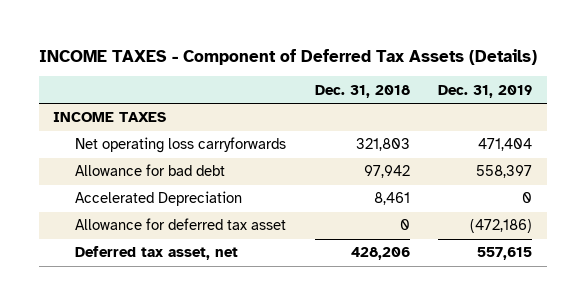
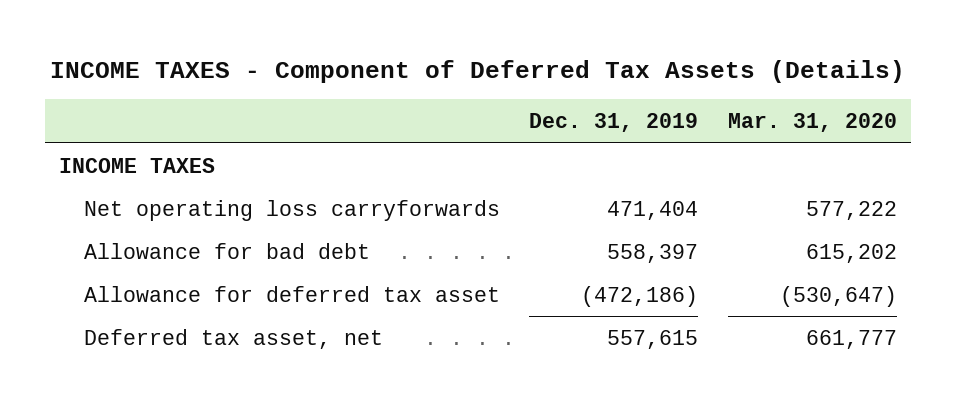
[314,84,410,98] Dec. 31, 2018 -> none
none -> [727,113,897,133] Mar. 31, 2020
[75,191,243,207] Accelerated Depreciation -> none

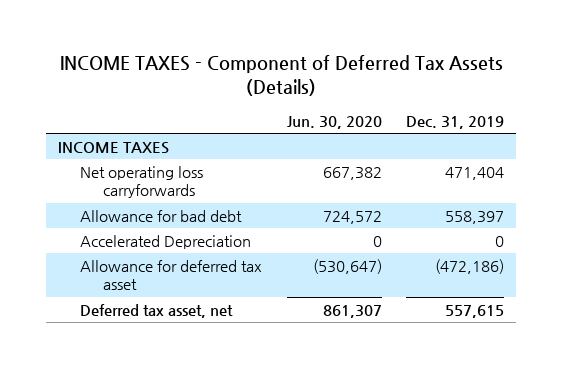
[727,113,897,133] Mar. 31, 2020 -> none
none -> [286,116,382,130] Jun. 30, 2020
none -> [80,234,252,249] Accelerated Depreciation

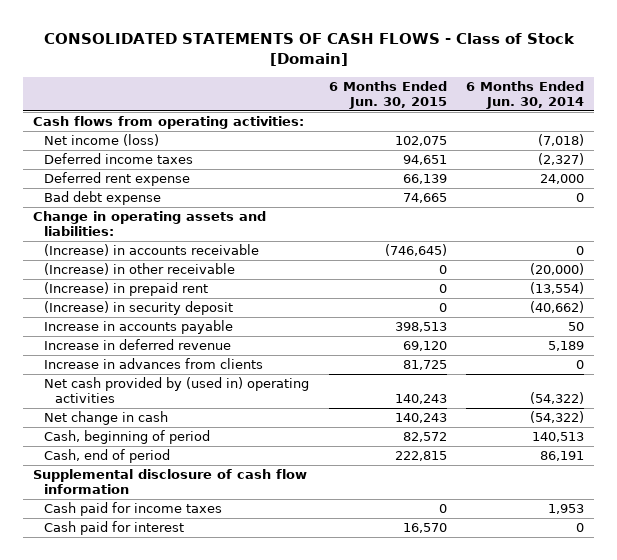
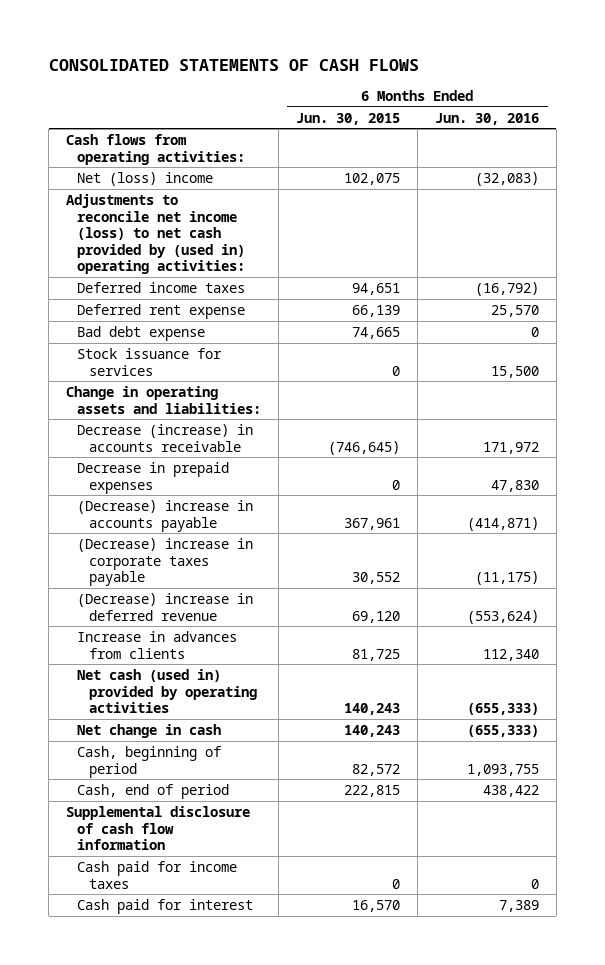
[43,32,575,66] CONSOLIDATED STATEMENTS OF CASH FLOWS - Class of Stock [Domain] -> [48,58,419,71] CONSOLIDATED STATEMENTS OF CASH FLOWS
[466,80,585,110] 6 Months Ended Jun. 30, 2014 -> none
none -> [434,112,539,125] Jun. 30, 2016
[44,134,160,147] Net income (loss) -> [77,172,214,187] Net (loss) income
none -> [65,194,246,275] Adjustments to reconcile net income (loss) to net cash provided by (used in) operating activities:
none -> [77,348,223,376] Stock issuance for services
[44,263,236,276] (Increase) in other receivable -> none
[44,282,209,297] (Increase) in prepaid rent -> none
[44,301,234,316] (Increase) in security deposit -> none
[44,244,260,257] (Increase) in accounts receivable -> [77,424,254,452] Decrease (increase) in accounts receivable
none -> [77,462,230,494] Decrease in prepaid expenses
[44,320,234,335] Increase in accounts payable -> [77,500,254,532] (Decrease) increase in accounts payable
[394,322,447,333] 398,513 -> [344,517,401,530] 367,961
none -> [77,538,254,587] (Decrease) increase in corporate taxes payable
[44,339,232,351] Increase in deferred revenue -> [77,593,254,621] (Decrease) increase in deferred revenue
[44,377,310,404] Net cash provided by (used in) operating activities -> [77,669,257,714] Net cash (used in) provided by operating activities

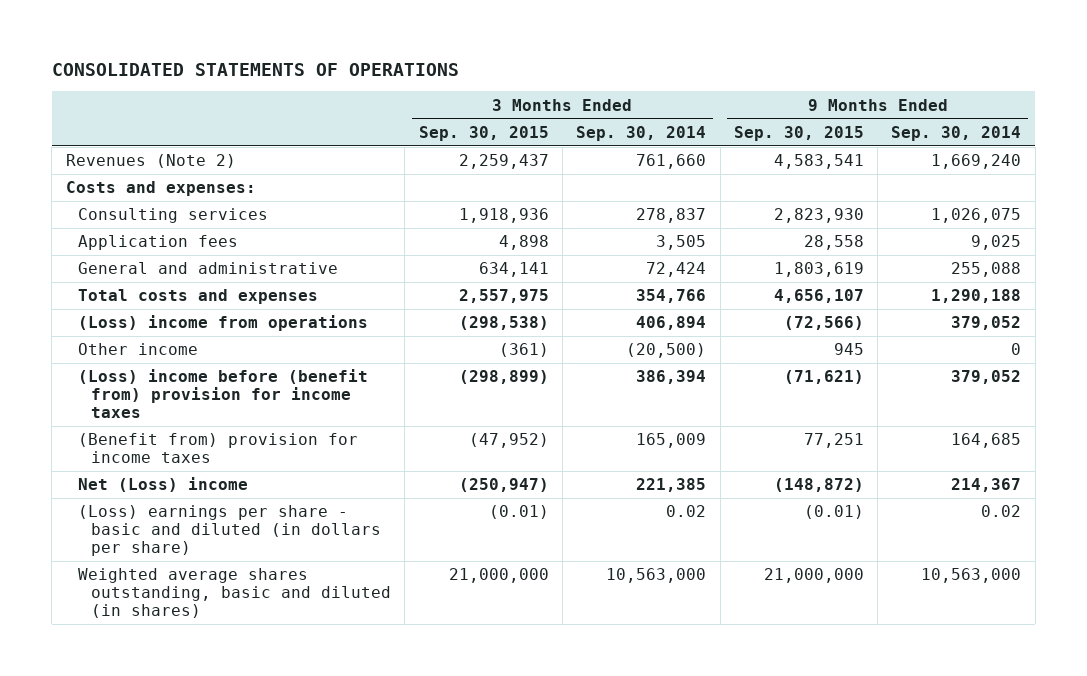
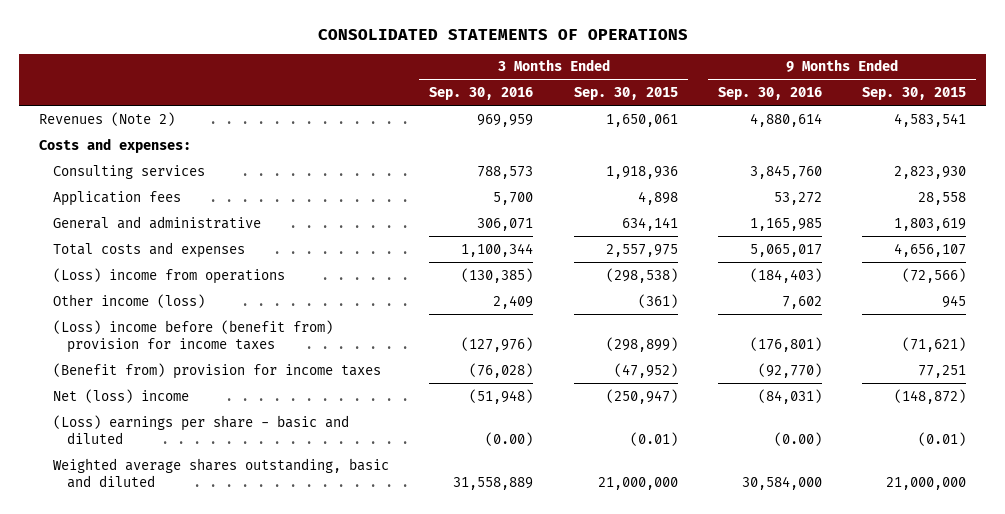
[576,125,707,141] Sep. 30, 2014 -> none
[891,125,1022,141] Sep. 30, 2014 -> none
none -> [429,86,534,100] Sep. 30, 2016
none -> [717,86,822,100] Sep. 30, 2016
[458,154,549,170] 2,259,437 -> [605,113,678,127] 1,650,061
[78,343,199,356] Other income -> [53,293,206,308] Other income (loss)
[78,477,249,493] Net (Loss) income -> [53,388,190,403] Net (loss) income
[78,505,382,557] (Loss) earnings per share - basic and diluted (in dollars per share) -> [53,414,350,445] (Loss) earnings per share - basic and diluted
[78,568,392,619] Weighted average shares outstanding, basic and diluted (in shares) -> [53,457,390,489] Weighted average shares outstanding, basic and diluted

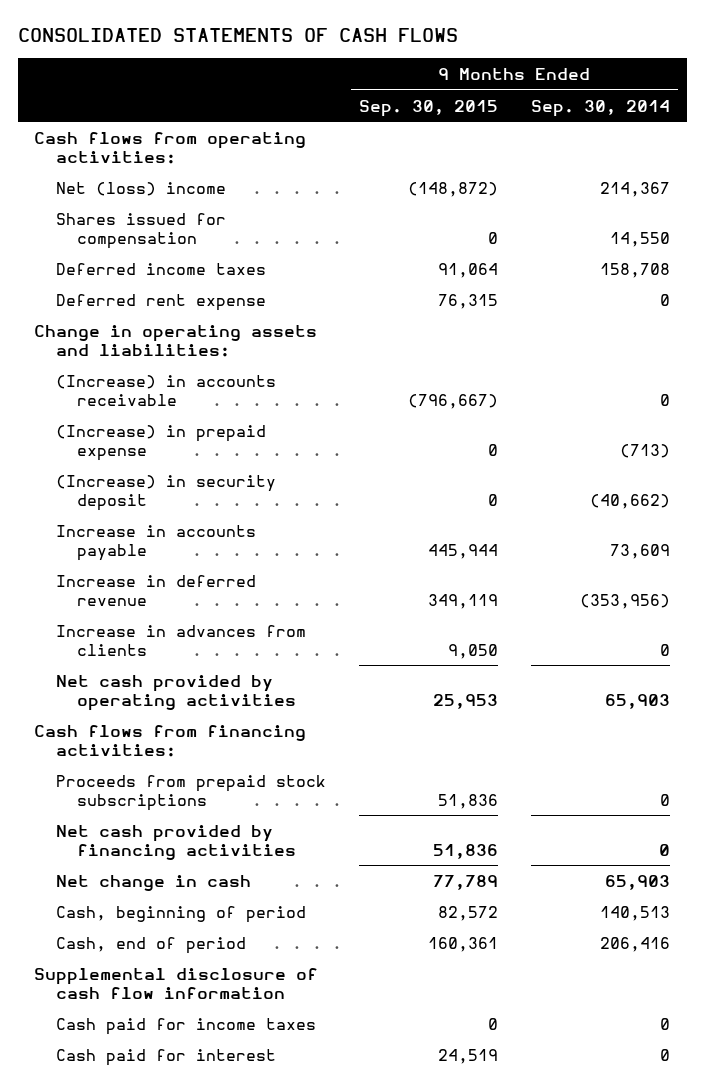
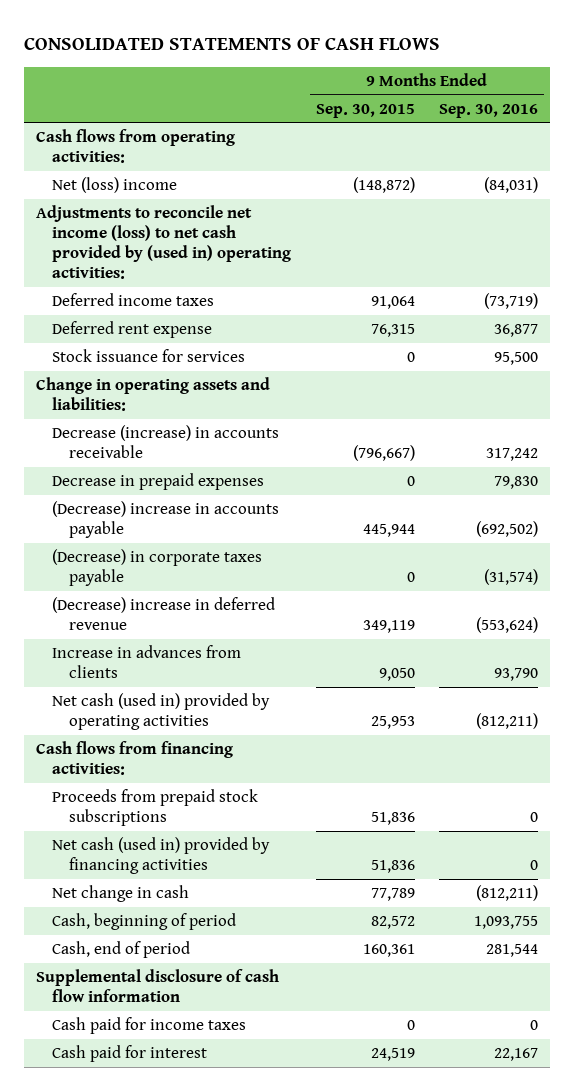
[530,99,670,117] Sep. 30, 2014 -> none
none -> [438,103,538,118] Sep. 30, 2016
[55,212,226,249] Shares issued for compensation -> none
none -> [36,205,292,280] Adjustments to reconcile net income (loss) to net cash provided by (used in) operating activities:
none -> [52,349,246,363] Stock issuance for services
[55,474,276,511] (Increase) in security deposit -> none
[55,374,276,406] (Increase) in accounts receivable -> [52,425,280,459] Decrease (increase) in accounts receivable
[55,424,266,461] (Increase) in prepaid expense -> [52,473,265,491] Decrease in prepaid expenses
[55,524,256,561] Increase in accounts payable -> [52,501,280,539] (Decrease) increase in accounts payable
none -> [52,549,263,587] (Decrease) in corporate taxes payable
[55,574,256,606] Increase in deferred revenue -> [52,597,276,631] (Decrease) increase in deferred revenue
[55,674,297,711] Net cash provided by operating activities -> [52,693,271,731] Net cash (used in) provided by operating activities
[55,824,297,860] Net cash provided by financing activities -> [52,837,271,875] Net cash (used in) provided by financing activities

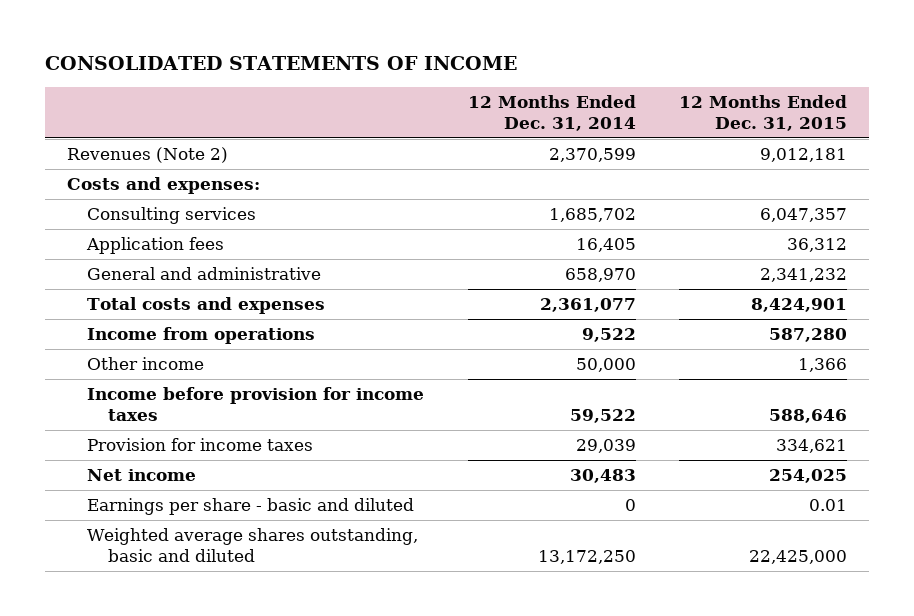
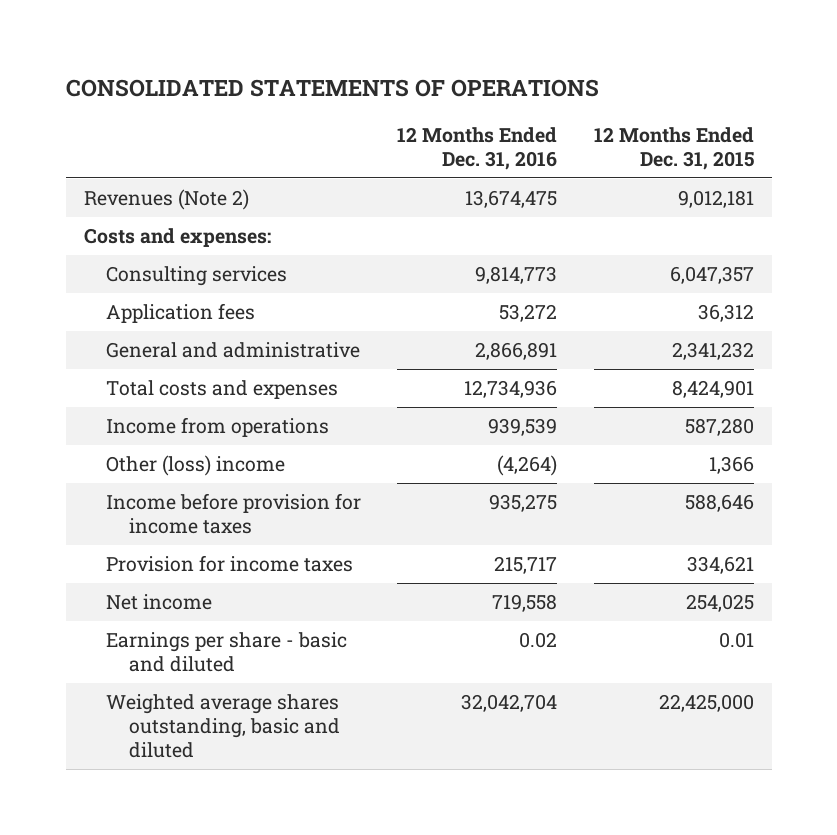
[45,56,518,71] CONSOLIDATED STATEMENTS OF INCOME -> [65,79,599,98] CONSOLIDATED STATEMENTS OF OPERATIONS
[467,94,636,131] 12 Months Ended Dec. 31, 2014 -> none
none -> [397,126,558,170] 12 Months Ended Dec. 31, 2016
[87,356,205,370] Other income -> [106,454,286,476] Other (loss) income

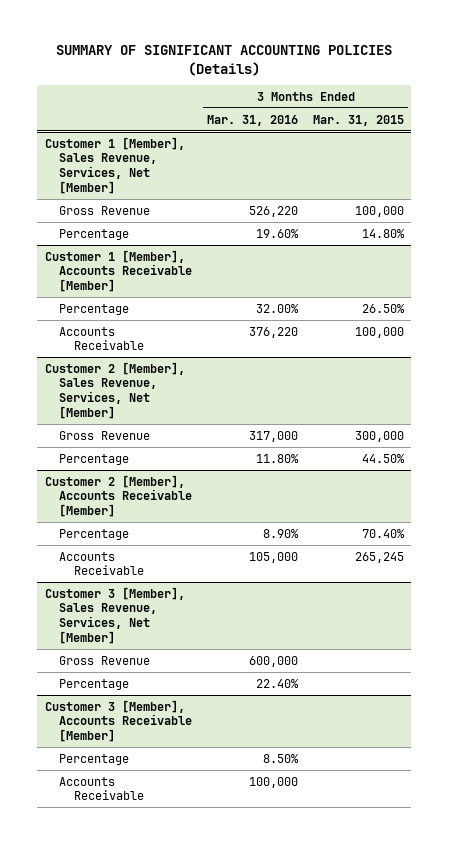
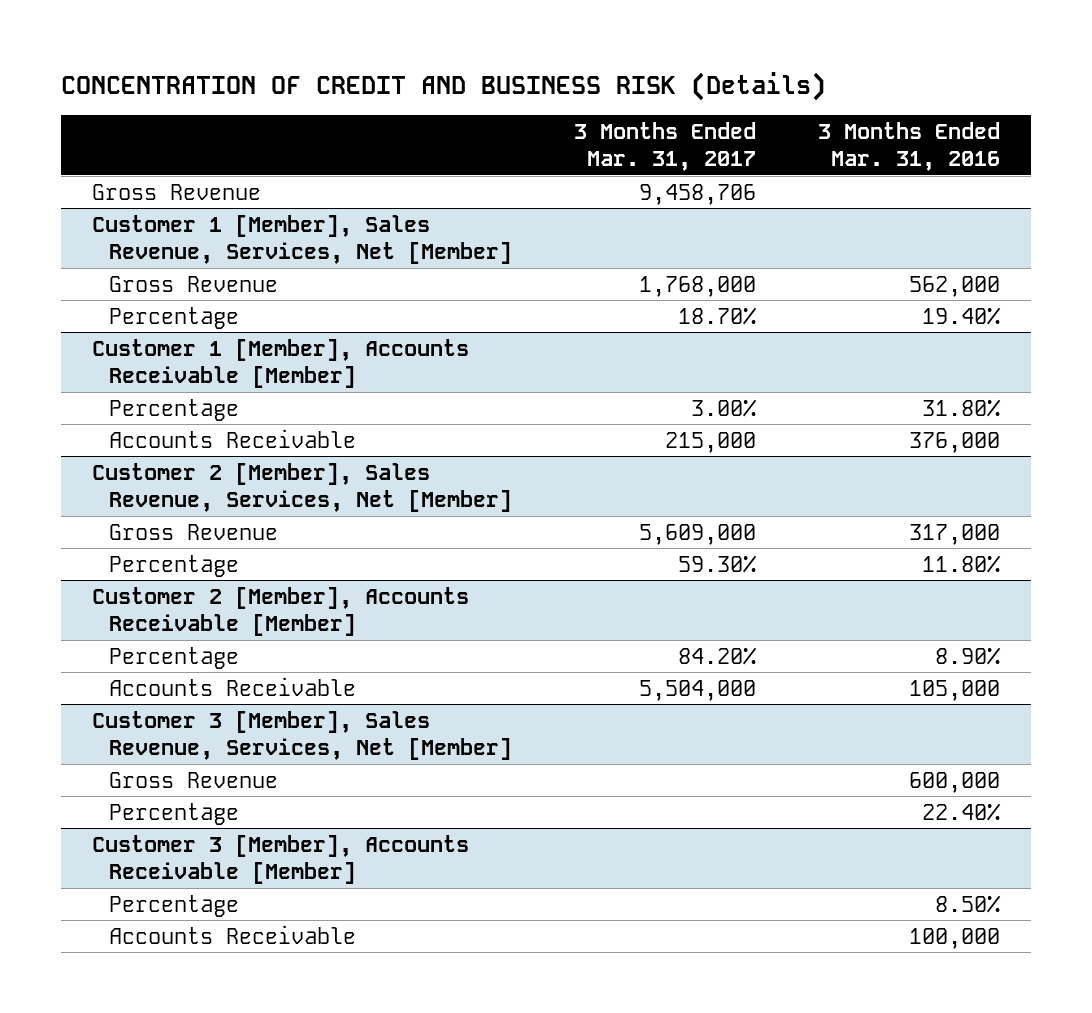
[56,45,393,76] SUMMARY OF SIGNIFICANT ACCOUNTING POLICIES (Details) -> [60,71,826,101] CONCENTRATION OF CREDIT AND BUSINESS RISK (Details)
[312,114,404,126] Mar. 31, 2015 -> none
none -> [573,121,756,171] 3 Months Ended Mar. 31, 2017
none -> [91,183,261,200] Gross Revenue
[249,205,299,217] 526,220 -> [908,275,1000,297] 562,000
[256,228,300,238] 19.60% -> [921,306,1001,325] 19.40%
[256,303,300,313] 32.00% -> [921,398,1001,417] 31.80%
[249,326,299,338] 376,220 -> [908,431,1000,453] 376,000

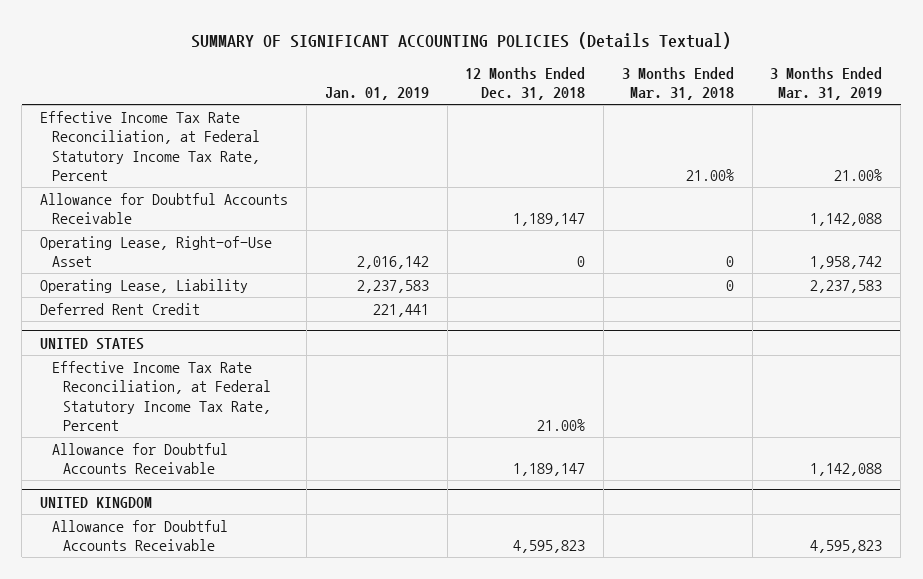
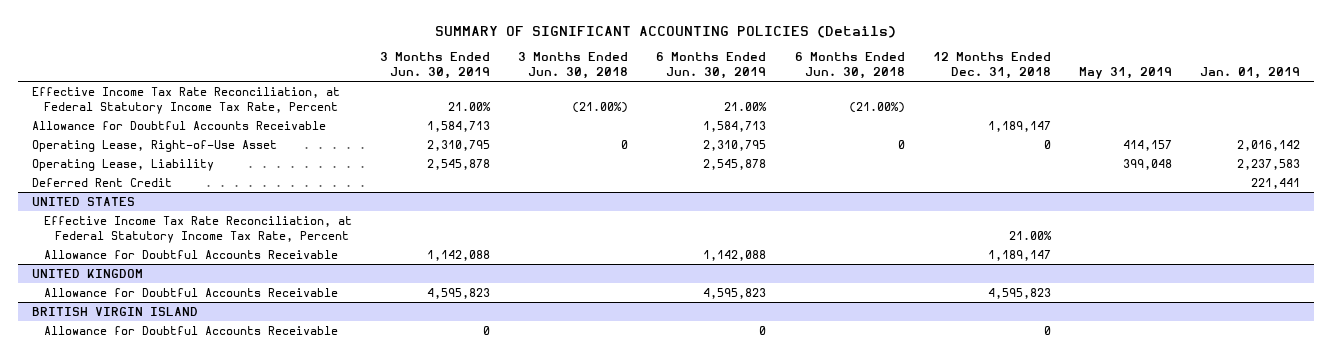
[191,31,732,49] SUMMARY OF SIGNIFICANT ACCOUNTING POLICIES (Details Textual) -> [435,26,897,39] SUMMARY OF SIGNIFICANT ACCOUNTING POLICIES (Details)
[621,66,734,101] 3 Months Ended Mar. 31, 2018 -> none
[770,66,883,101] 3 Months Ended Mar. 31, 2019 -> none
none -> [379,52,490,80] 3 Months Ended Jun. 30, 2019
none -> [518,52,629,80] 3 Months Ended Jun. 30, 2018
none -> [656,52,767,80] 6 Months Ended Jun. 30, 2019
none -> [794,52,905,80] 6 Months Ended Jun. 30, 2018
none -> [1078,67,1172,80] May 31, 2019
none -> [32,306,199,316] BRITISH VIRGIN ISLAND
none -> [43,325,338,335] Allowance for Doubtful Accounts Receivable

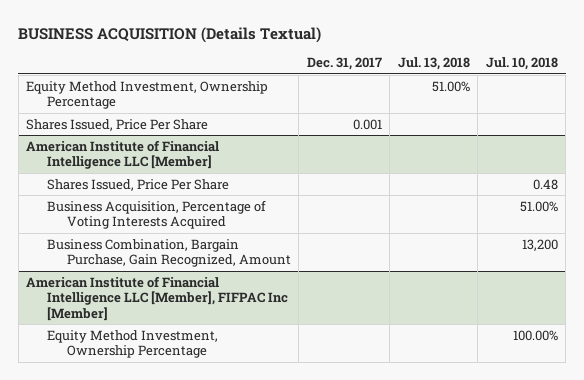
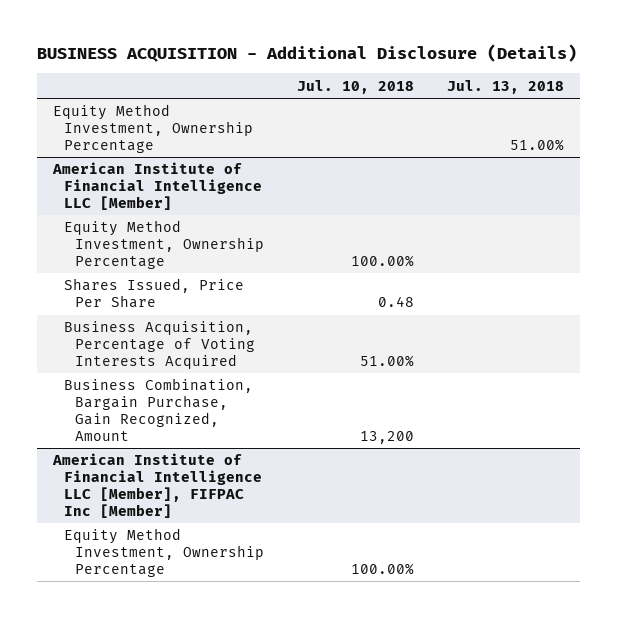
[18,26,322,43] BUSINESS ACQUISITION (Details Textual) -> [37,44,578,63] BUSINESS ACQUISITION - Additional Disclosure (Details)
[306,57,382,71] Dec. 31, 2017 -> none
[26,118,209,131] Shares Issued, Price Per Share -> none
none -> [64,220,265,270] Equity Method Investment, Ownership Percentage

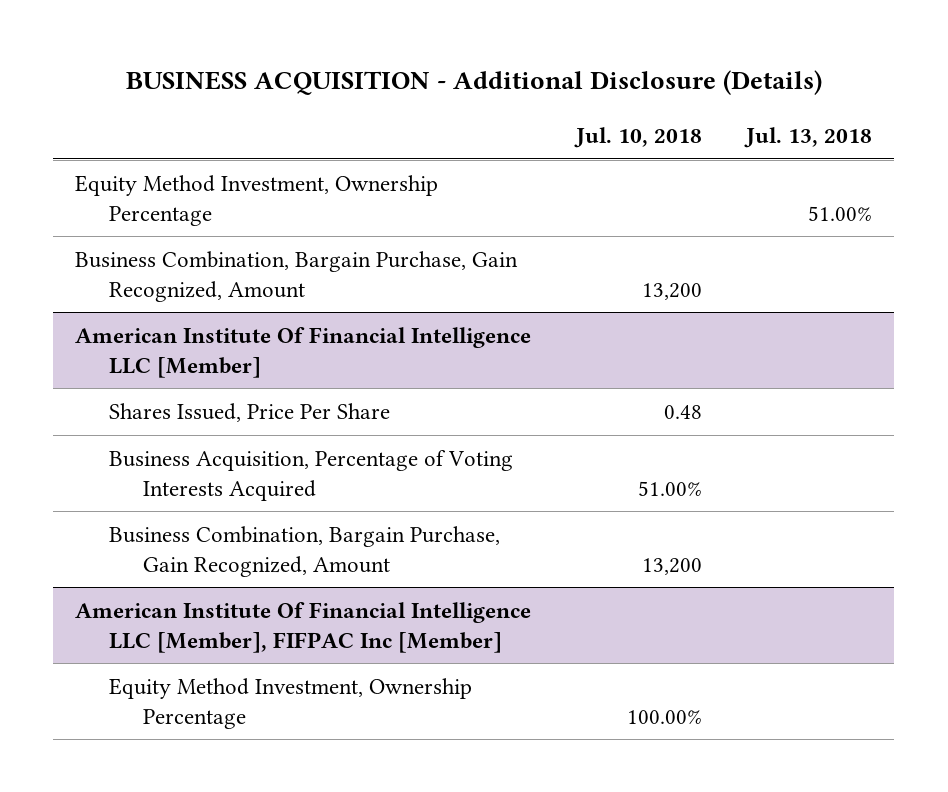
[64,220,265,270] Equity Method Investment, Ownership Percentage -> none
none -> [75,250,519,302] Business Combination, Bargain Purchase, Gain Recognized, Amount
[52,162,263,211] American Institute of Financial Intelligence LLC [Member] -> [75,326,532,378] American Institute Of Financial Intelligence LLC [Member]
[52,453,263,518] American Institute of Financial Intelligence LLC [Member], FIFPAC Inc [Member] -> [75,601,532,653] American Institute Of Financial Intelligence LLC [Member], FIFPAC Inc [Member]

